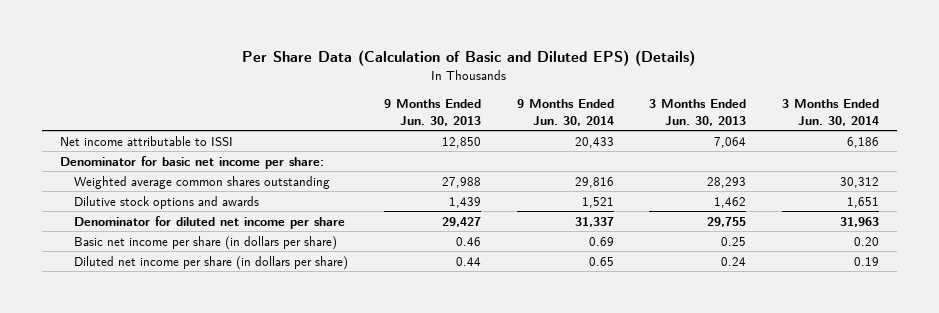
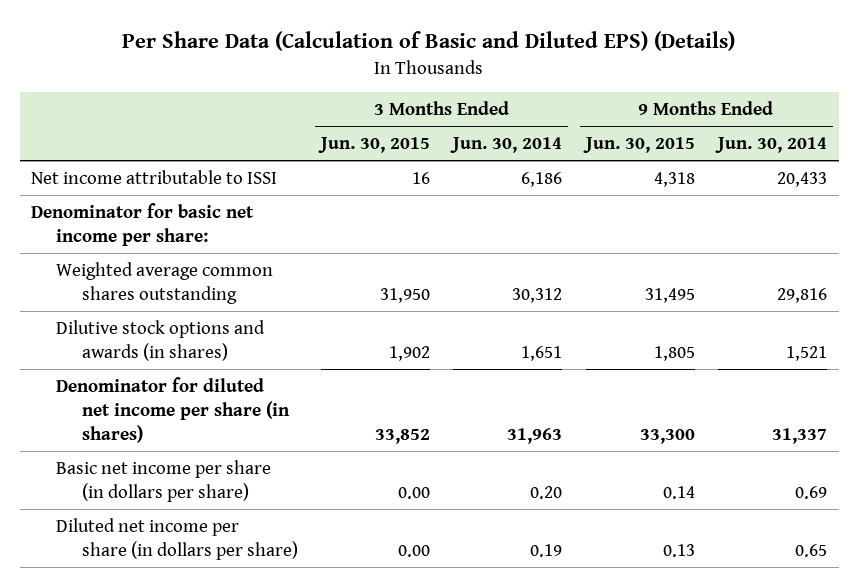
[383,99,481,126] 9 Months Ended Jun. 30, 2013 -> none
[649,99,747,126] 3 Months Ended Jun. 30, 2013 -> none
none -> [318,136,431,153] Jun. 30, 2015
none -> [582,136,695,153] Jun. 30, 2015
[74,195,260,209] Dilutive stock options and awards -> [56,319,266,361] Dilutive stock options and awards (in shares)
[74,215,346,229] Denominator for diluted net income per share -> [56,376,290,443] Denominator for diluted net income per share (in shares)

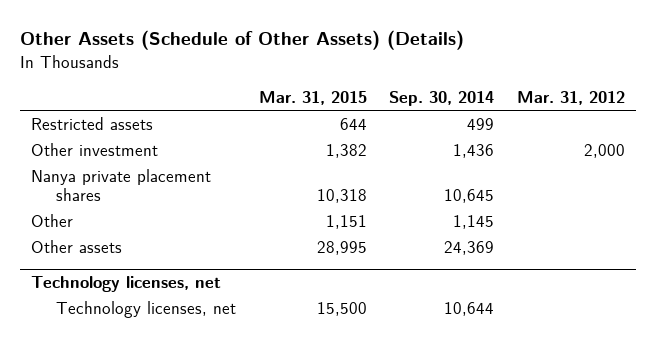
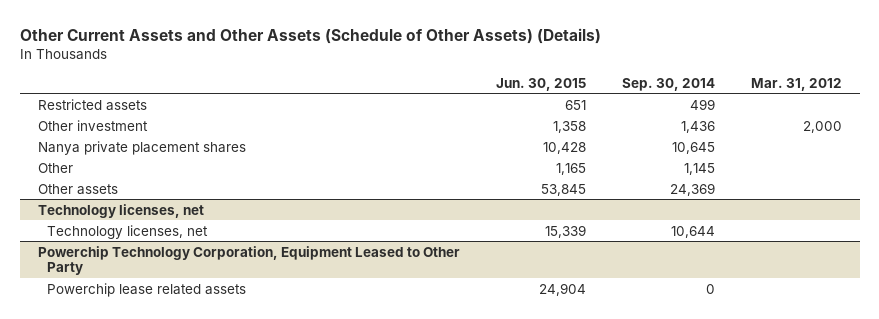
[19,30,464,51] Other Assets (Schedule of Other Assets) (Details) -> [19,27,601,44] Other Current Assets and Other Assets (Schedule of Other Assets) (Details)
[258,91,367,106] Mar. 31, 2015 -> none
none -> [495,77,586,91] Jun. 30, 2015
none -> [37,245,460,276] Powerchip Technology Corporation, Equipment Leased to Other Party
none -> [47,282,247,297] Powerchip lease related assets

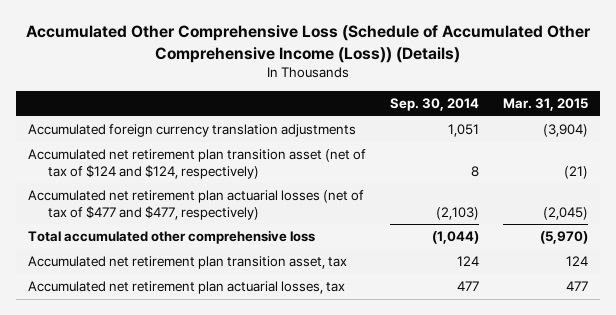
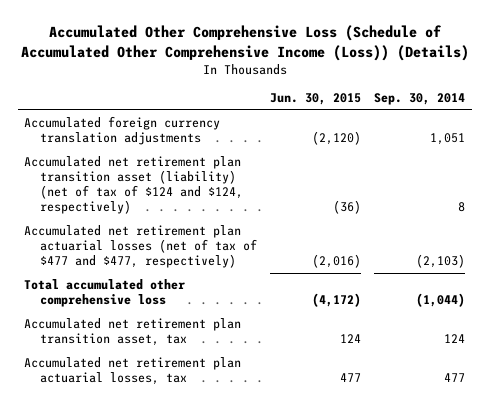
[503,98,589,112] Mar. 31, 2015 -> none
none -> [269,93,361,106] Jun. 30, 2015
[28,149,367,179] Accumulated net retirement plan transition asset (net of tax of $124 and $124, respectively) -> [24,156,243,215] Accumulated net retirement plan transition asset (liability) (net of tax of $124 and $124, respectively)

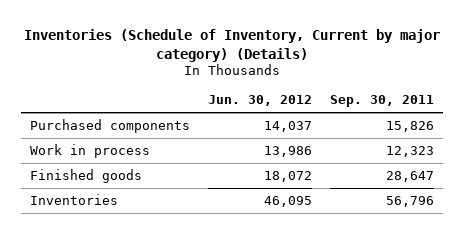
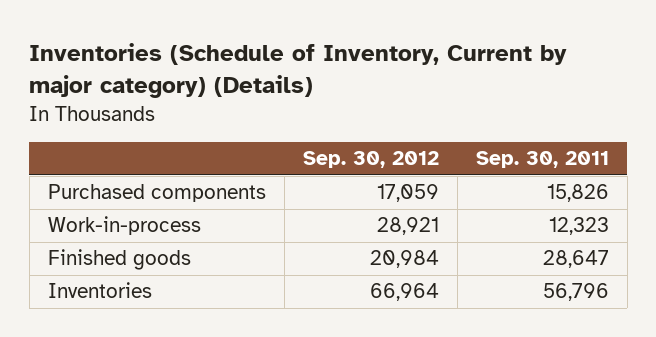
[208,95,313,107] Jun. 30, 2012 -> none
none -> [302,151,439,169] Sep. 30, 2012
[29,143,150,158] Work in process -> [47,216,201,236] Work-in-process

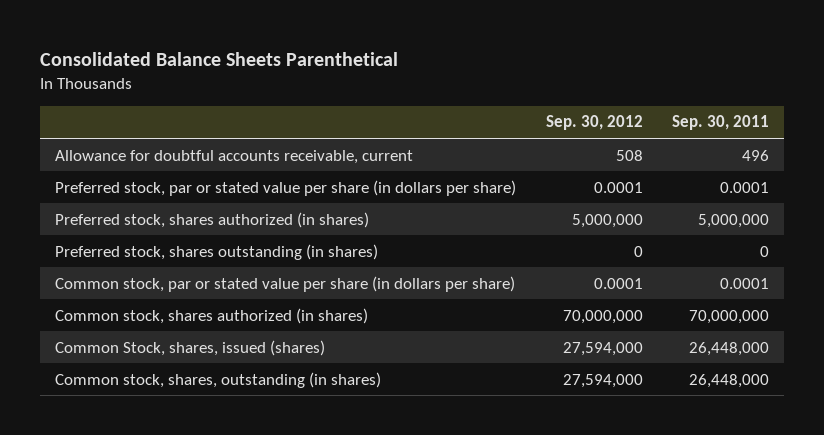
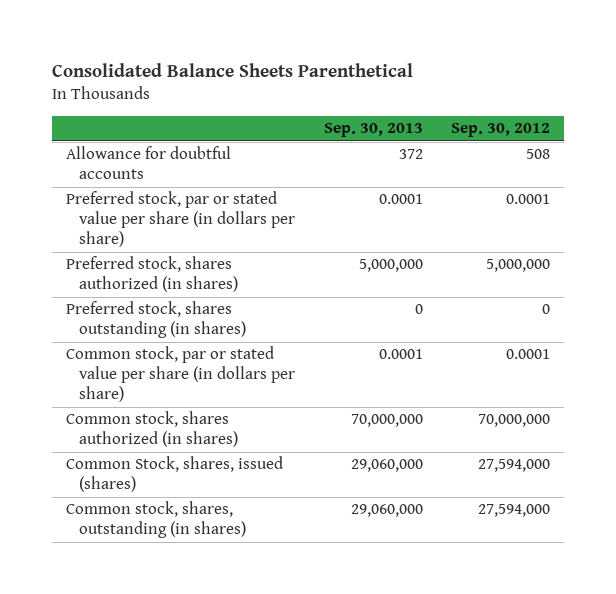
[672,115,770,131] Sep. 30, 2011 -> none
none -> [323,123,423,138] Sep. 30, 2013
[55,149,414,164] Allowance for doubtful accounts receivable, current -> [65,146,231,180] Allowance for doubtful accounts

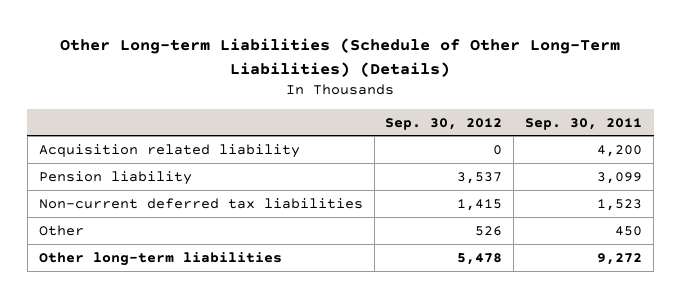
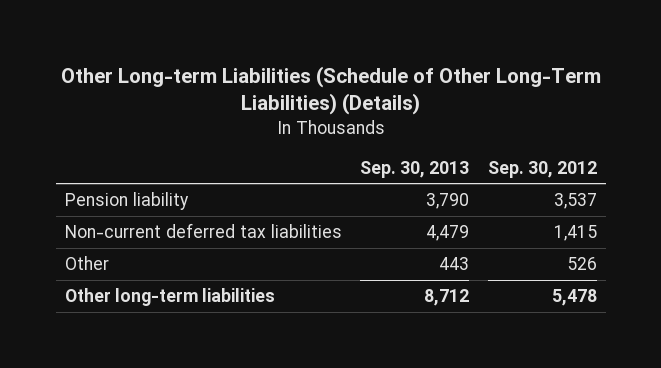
[525,117,643,130] Sep. 30, 2011 -> none
none -> [360,160,470,178] Sep. 30, 2013
[38,143,300,158] Acquisition related liability -> none

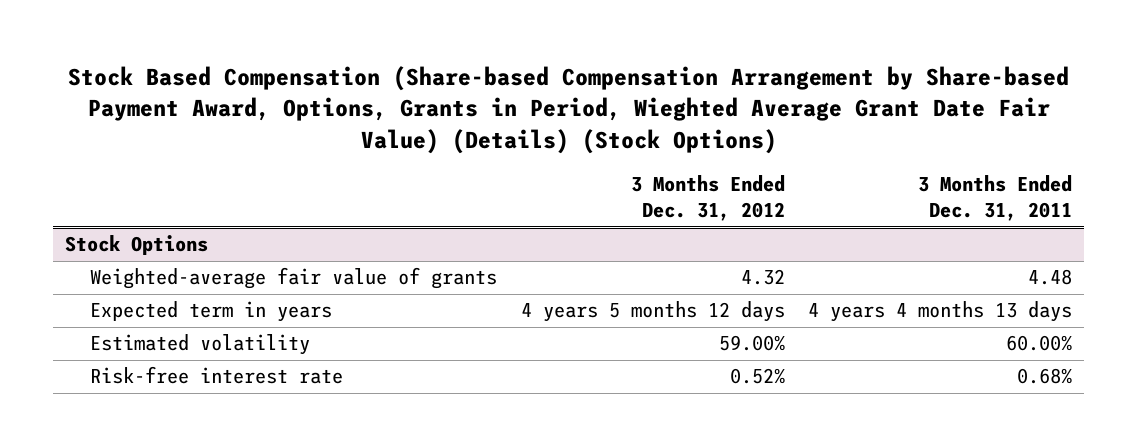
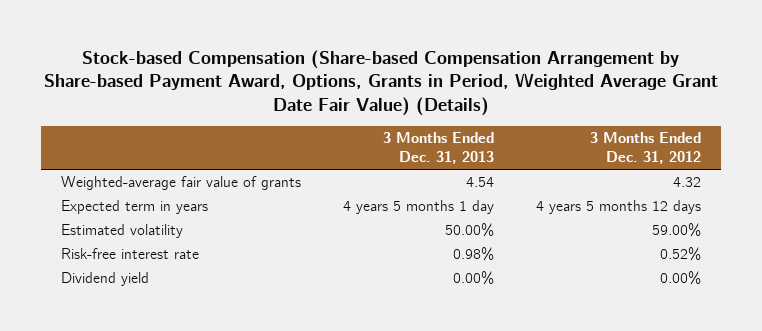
[67,65,1069,154] Stock Based Compensation (Share-based Compensation Arrangement by Share-based Payment Award, Options, Grants in Period, Wieghted Average Grant Date Fair Value) (Details) (Stock Options) -> [43,49,718,116] Stock-based Compensation (Share-based Compensation Arrangement by Share-based Payment Award, Options, Grants in Period, Weighted Average Grant Date Fair Value) (Details)
[918,175,1073,222] 3 Months Ended Dec. 31, 2011 -> none
none -> [382,132,494,165] 3 Months Ended Dec. 31, 2013
[65,235,209,256] Stock Options -> none
none -> [61,272,150,287] Dividend yield

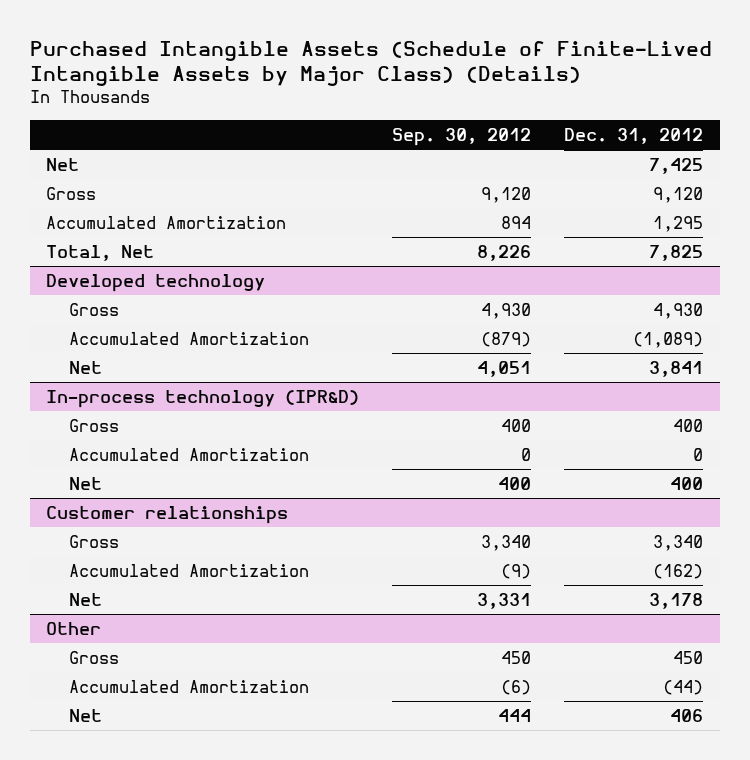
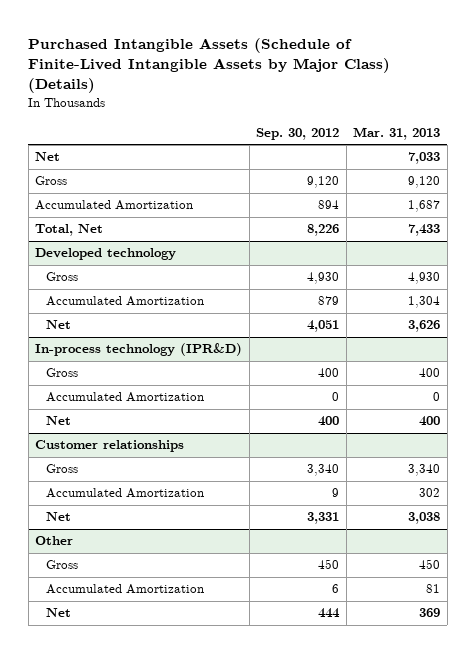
[564,127,704,144] Dec. 31, 2012 -> none
none -> [353,126,441,140] Mar. 31, 2013
[481,331,532,347] (879) -> [318,296,340,306] 879
[501,563,532,579] (9) -> [332,488,340,498] 9
[501,679,532,695] (6) -> [332,584,340,594] 6

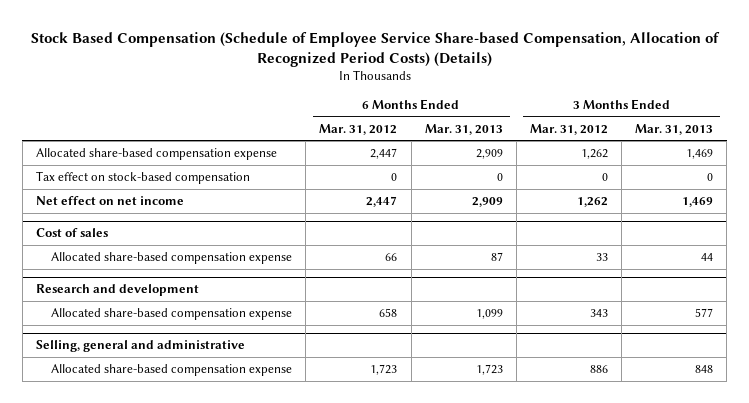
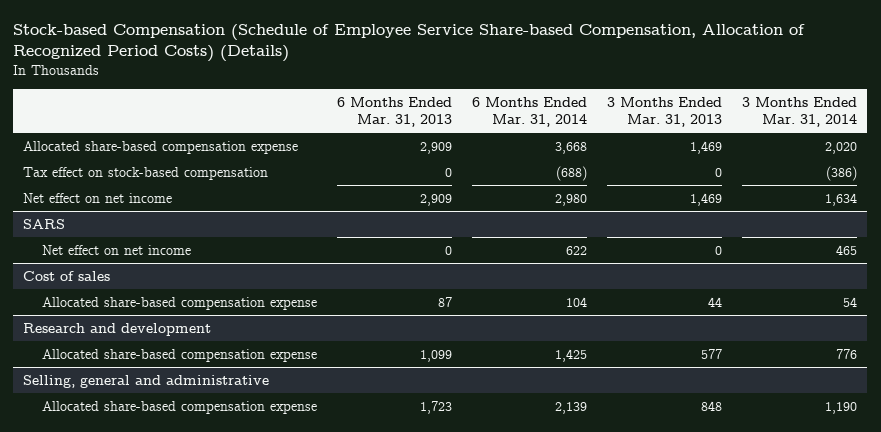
[30,31,720,67] Stock Based Compensation (Schedule of Employee Service Share-based Compensation, Allocation of Recognized Period Costs) (Details) -> [13,23,806,63] Stock-based Compensation (Schedule of Employee Service Share-based Compensation, Allocation of Recognized Period Costs) (Details)
[319,123,398,135] Mar. 31, 2012 -> none
[529,123,608,135] Mar. 31, 2012 -> none
none -> [471,96,587,127] 6 Months Ended Mar. 31, 2014
none -> [742,96,858,127] 3 Months Ended Mar. 31, 2014
none -> [23,218,66,229] SARS
none -> [41,244,191,255] Net effect on net income

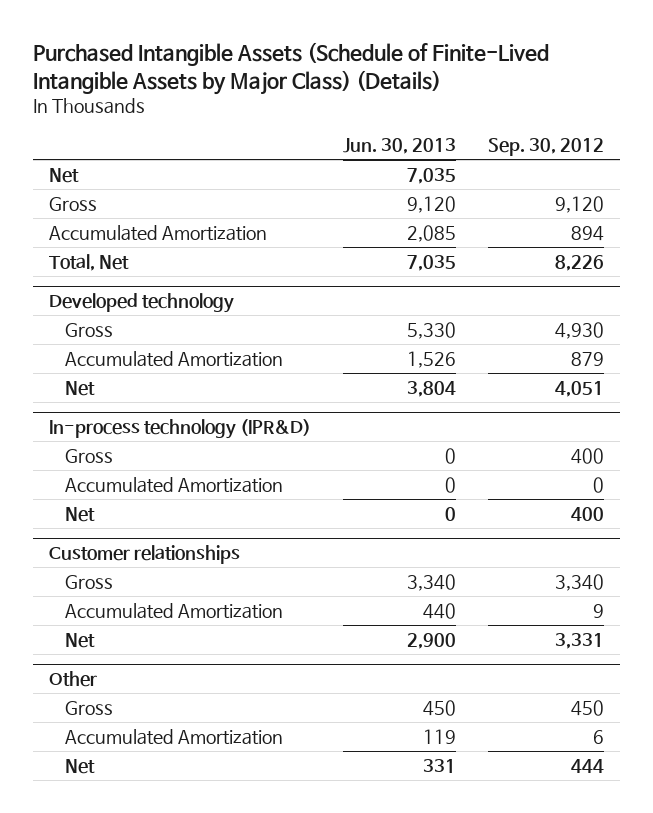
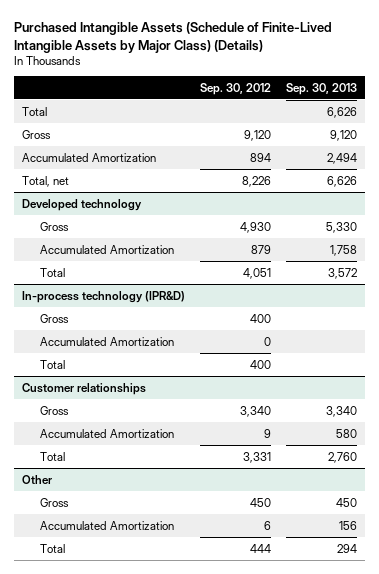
[342,138,456,155] Jun. 30, 2013 -> none
none -> [286,82,358,95] Sep. 30, 2013
[48,167,79,183] Net -> [21,106,47,116] Total
[48,253,129,271] Total, Net -> [21,175,69,187] Total, net
[64,380,95,396] Net -> [40,267,66,277] Total
[64,506,95,522] Net -> [40,359,66,369] Total
[64,632,95,648] Net -> [40,451,66,461] Total
[64,758,95,774] Net -> [40,543,66,553] Total

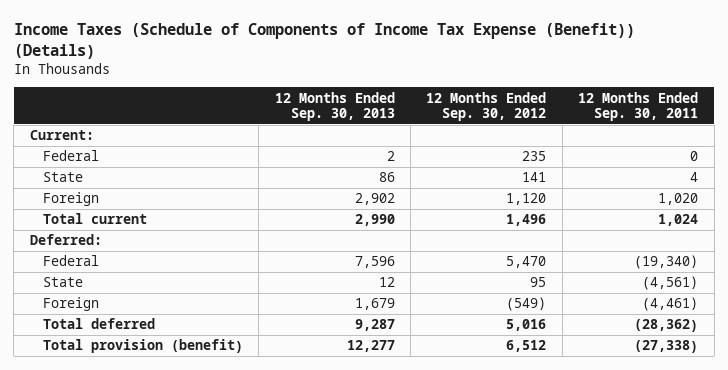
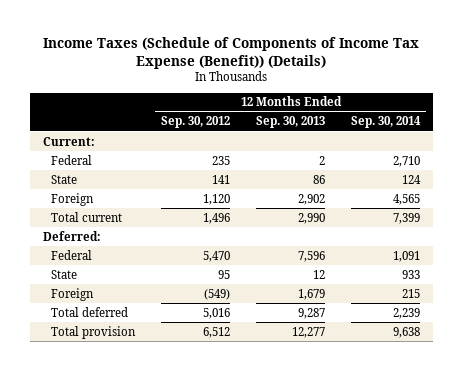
[578,91,699,122] 12 Months Ended Sep. 30, 2011 -> none
none -> [350,116,421,129] Sep. 30, 2014
[42,339,243,354] Total provision (benefit) -> [51,325,137,339] Total provision

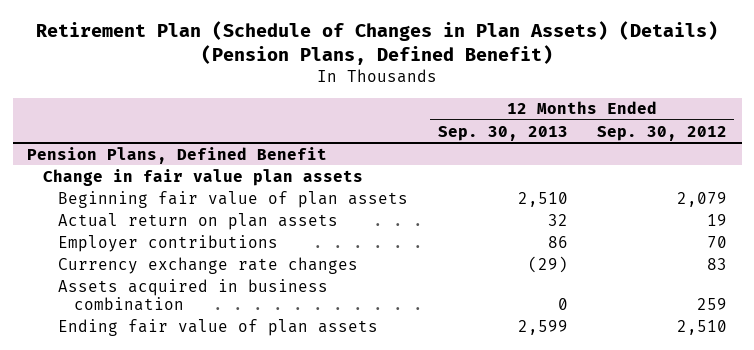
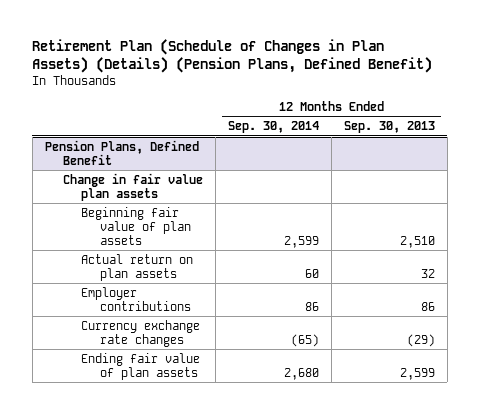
[596,125,727,141] Sep. 30, 2012 -> none
none -> [228,121,320,134] Sep. 30, 2014
[58,278,329,311] Assets acquired in business combination -> none

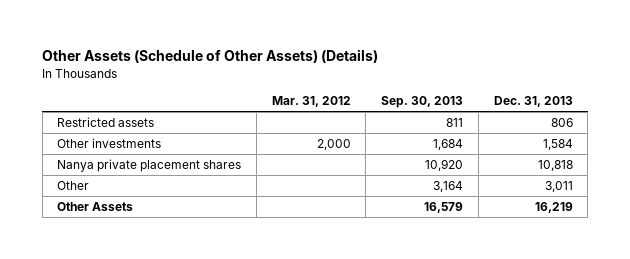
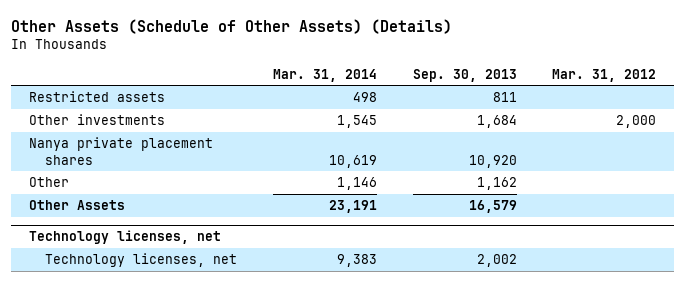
[493,95,573,107] Dec. 31, 2013 -> none
none -> [272,68,377,82] Mar. 31, 2014
[433,181,464,193] 3,164 -> [476,177,517,191] 1,162
none -> [29,230,222,245] Technology licenses, net
none -> [44,253,237,268] Technology licenses, net

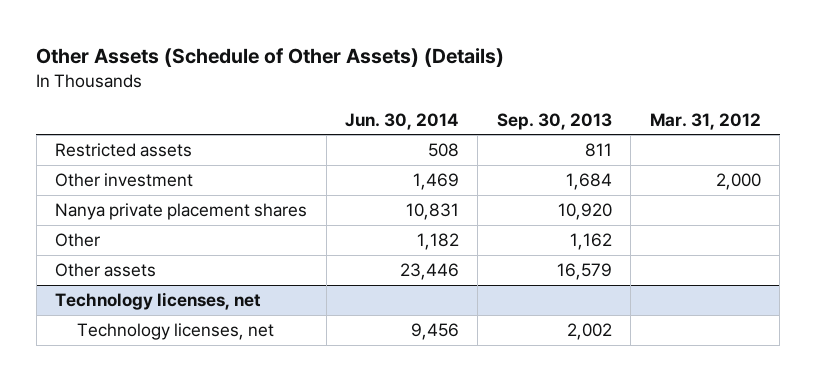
[272,68,377,82] Mar. 31, 2014 -> none
none -> [345,112,460,130] Jun. 30, 2014
[29,114,166,126] Other investments -> [55,173,194,188] Other investment
[29,200,126,211] Other Assets -> [55,263,157,278] Other assets

